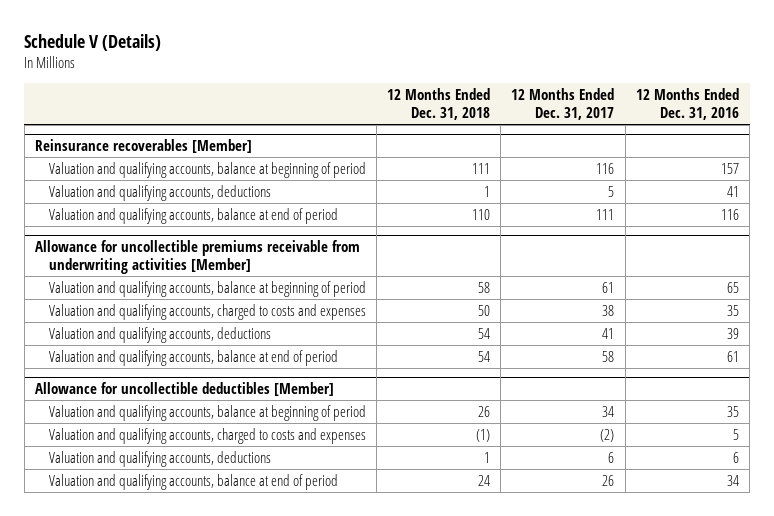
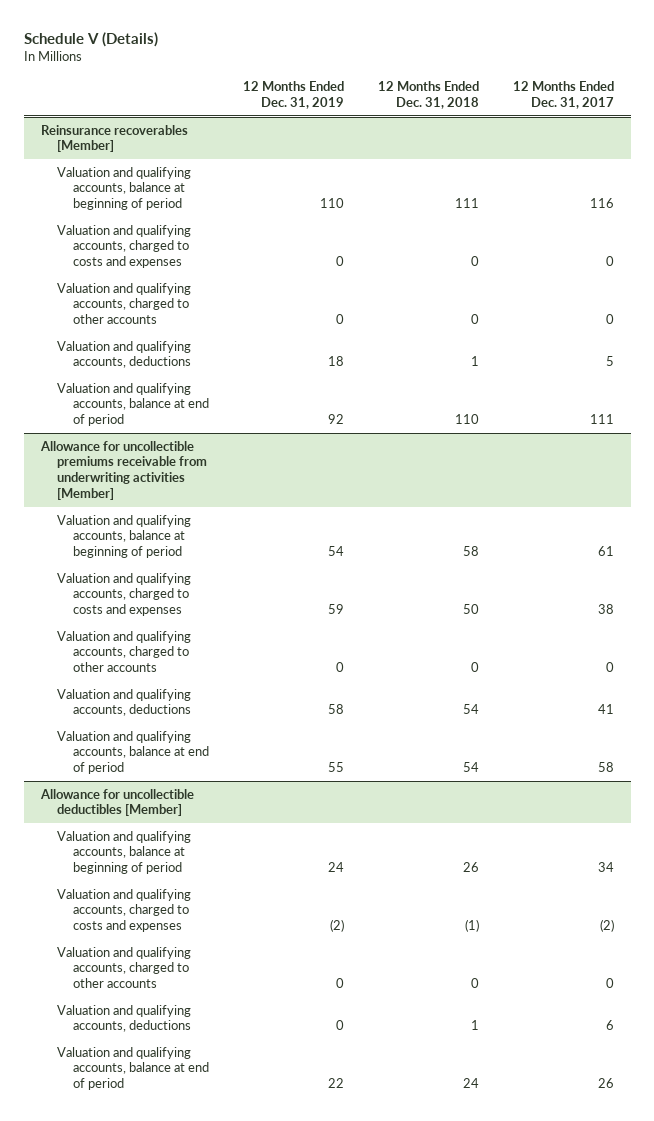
[635,88,739,121] 12 Months Ended Dec. 31, 2016 -> none
none -> [242,81,344,110] 12 Months Ended Dec. 31, 2019
none -> [56,224,191,269] Valuation and qualifying accounts, charged to costs and expenses
none -> [56,282,191,325] Valuation and qualifying accounts, charged to other accounts
none -> [56,630,191,673] Valuation and qualifying accounts, charged to other accounts
none -> [56,946,191,989] Valuation and qualifying accounts, charged to other accounts

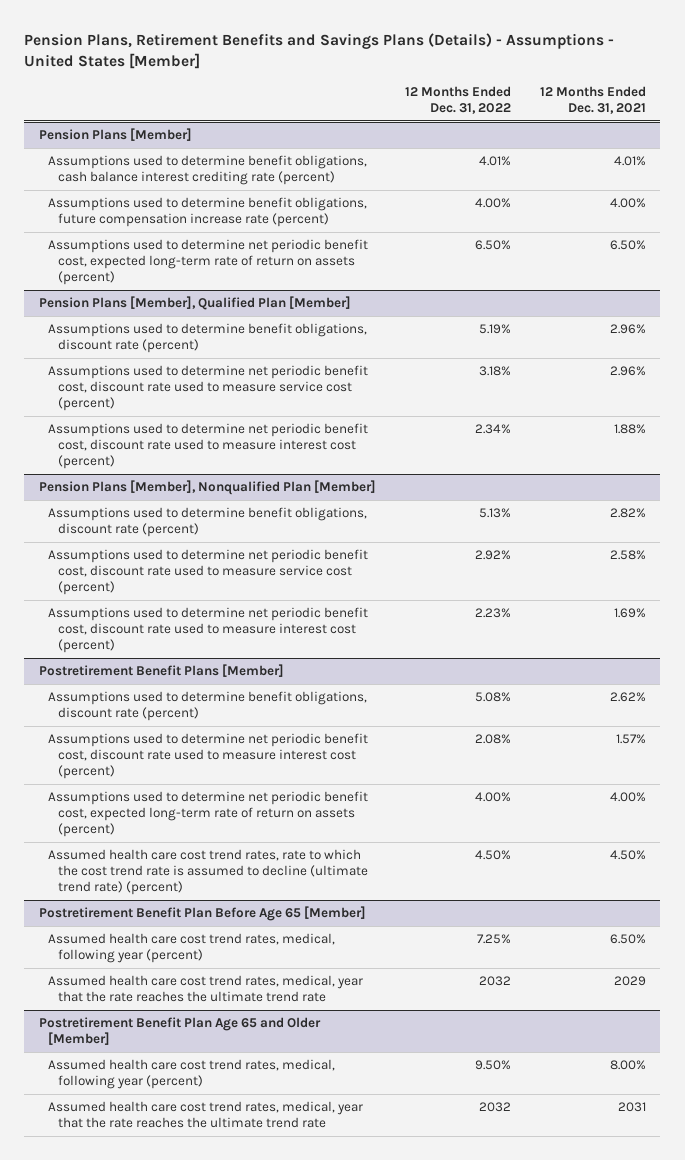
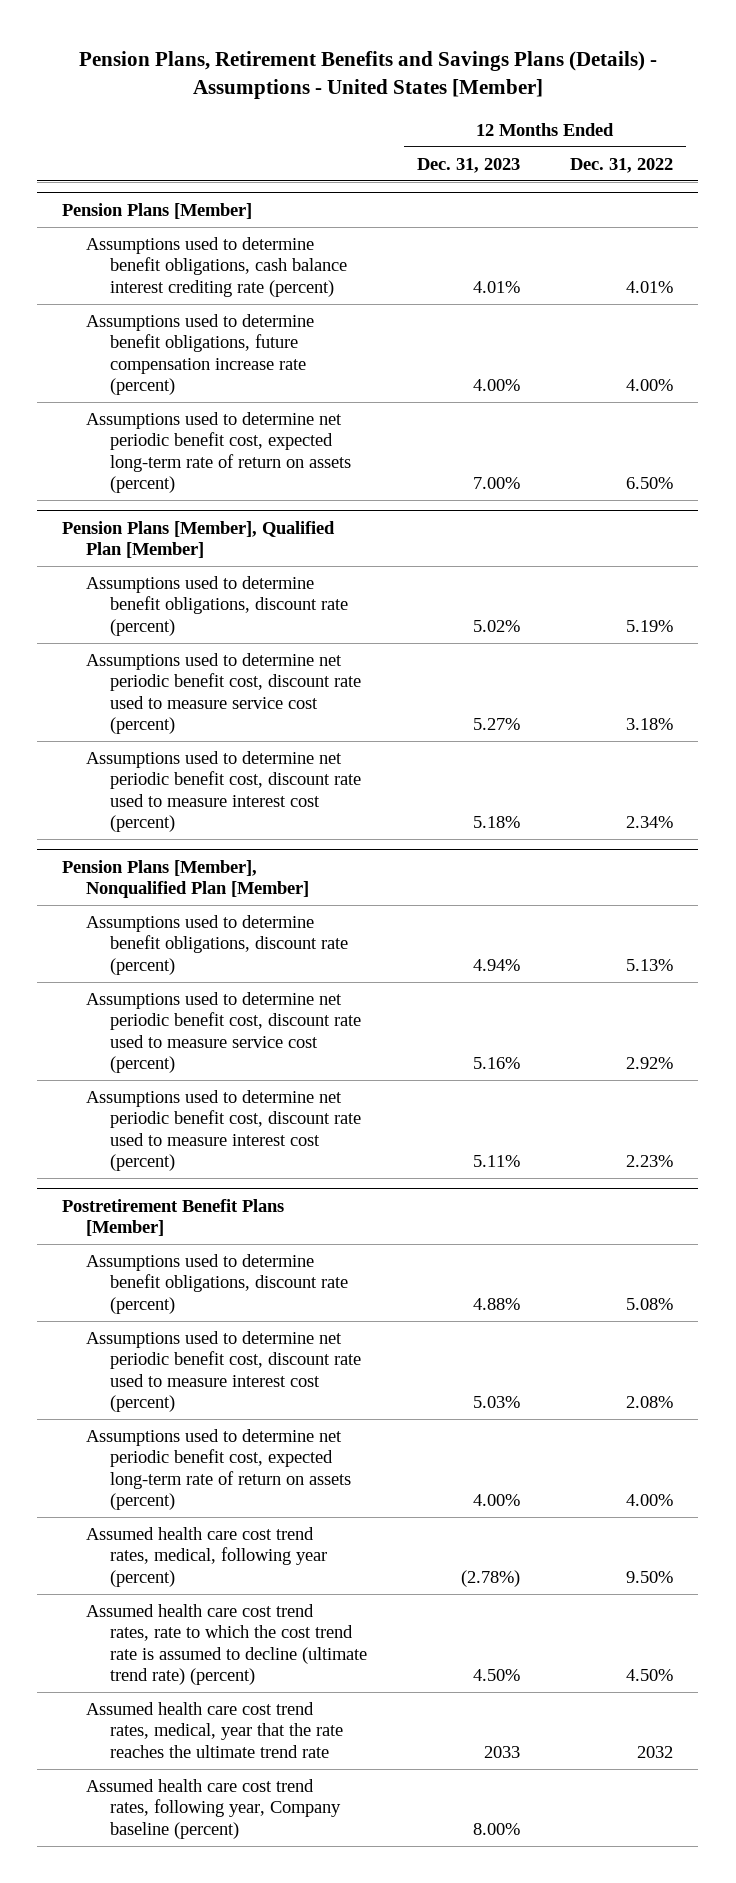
[539,86,646,115] 12 Months Ended Dec. 31, 2021 -> none
none -> [416,157,520,173] Dec. 31, 2023
[38,906,366,922] Postretirement Benefit Plan Before Age 65 [Member] -> none
[48,933,336,964] Assumed health care cost trend rates, medical, following year (percent) -> none
[48,975,364,1003] Assumed health care cost trend rates, medical, year that the rate reaches the ultimate trend rate -> none
[38,1017,321,1046] Postretirement Benefit Plan Age 65 and Older [Member] -> none
[48,849,368,896] Assumed health care cost trend rates, rate to which the cost trend rate is assumed to decline (ultimate trend rate) (percent) -> [86,1603,367,1686] Assumed health care cost trend rates, rate to which the cost trend rate is assumed to decline (ultimate trend rate) (percent)
none -> [86,1778,341,1839] Assumed health care cost trend rates, following year, Company baseline (percent)

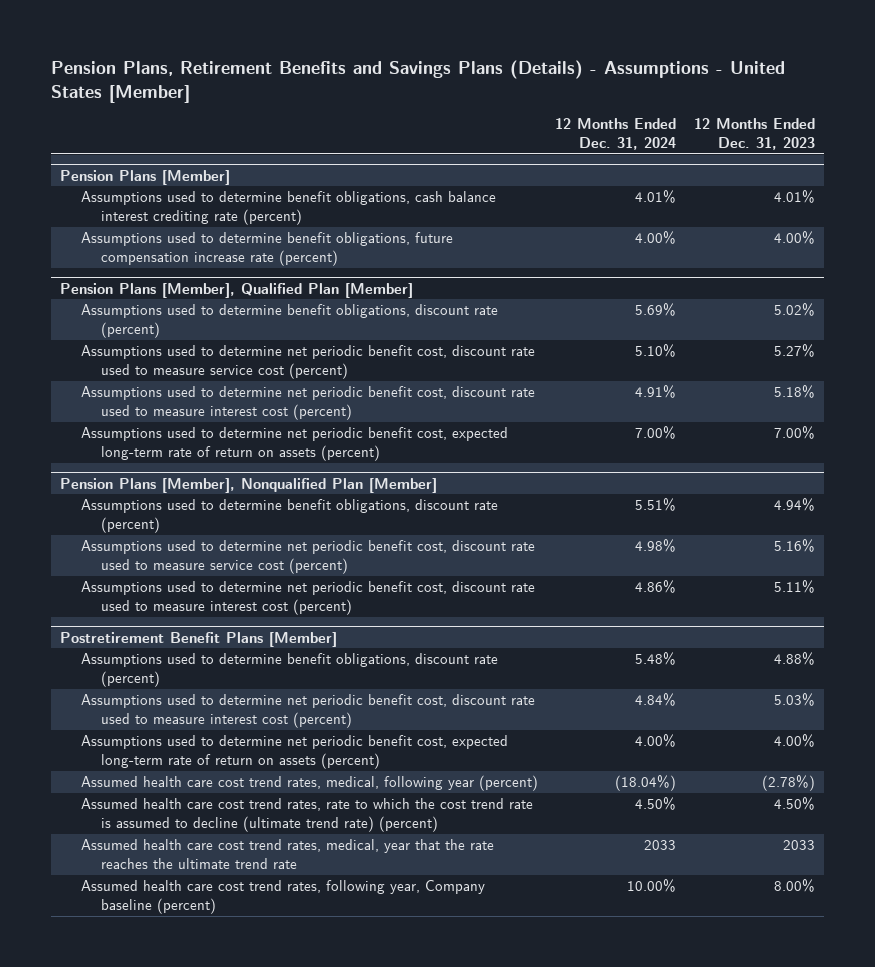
[570,157,674,173] Dec. 31, 2022 -> none
none -> [555,118,677,150] 12 Months Ended Dec. 31, 2024
[86,411,351,494] Assumptions used to determine net periodic benefit cost, expected long-term rate of return on assets (percent) -> none
none -> [80,427,508,461] Assumptions used to determine net periodic benefit cost, expected long-term rate of return on assets (percent)

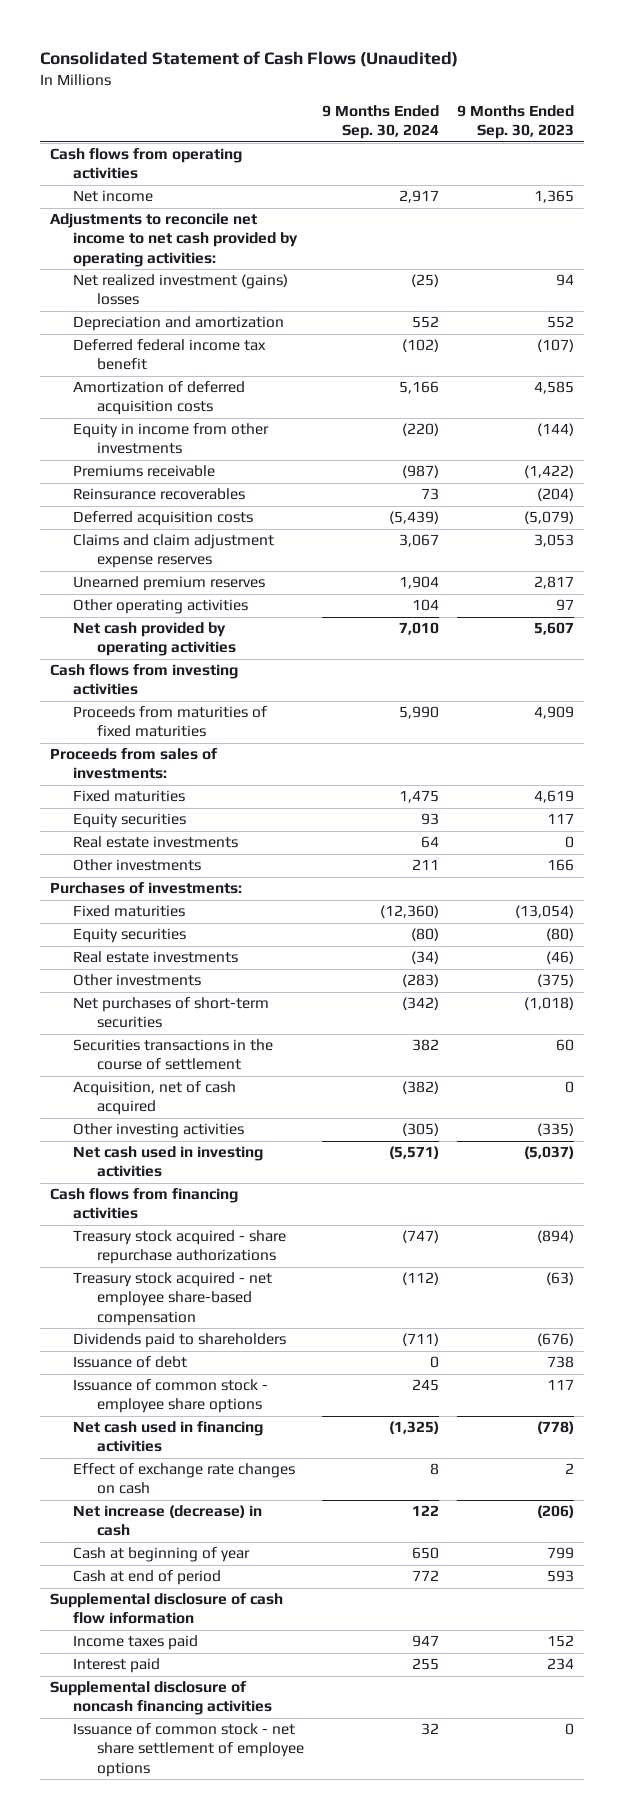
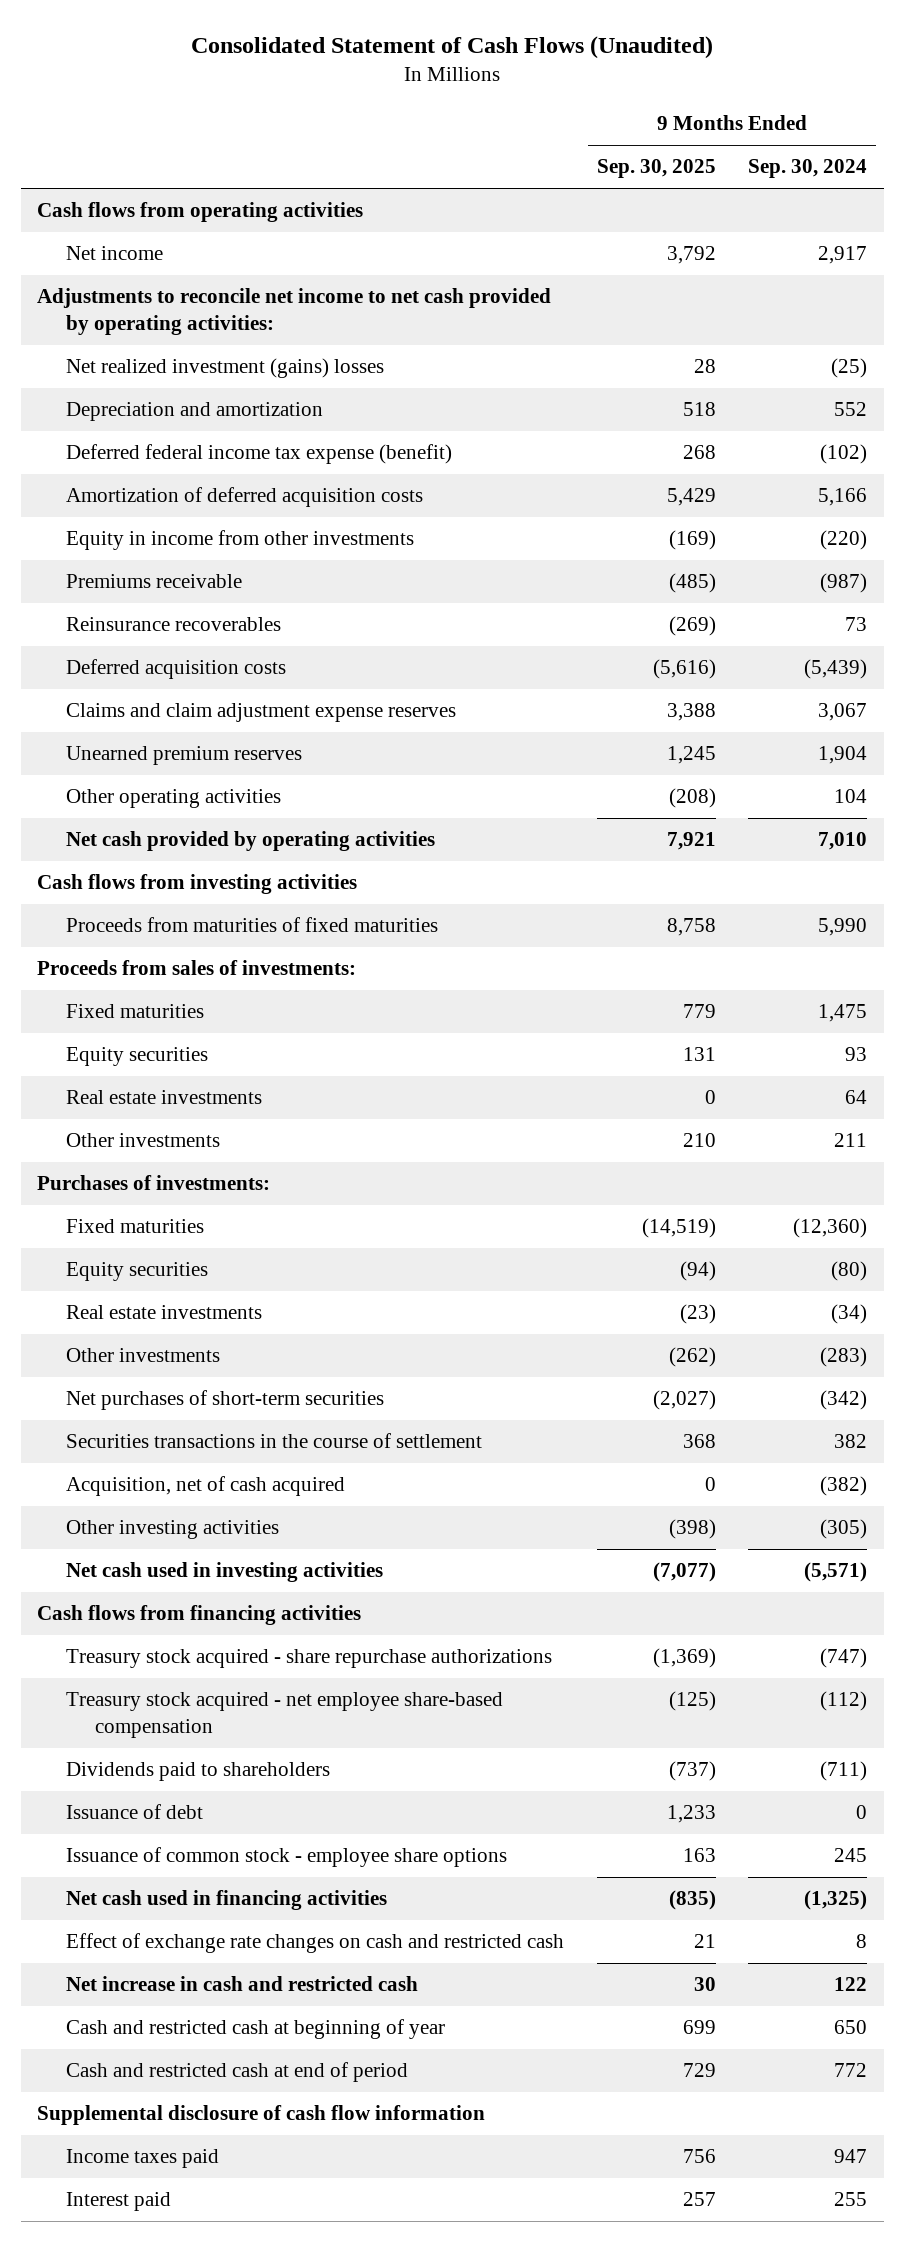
[457,105,575,140] 9 Months Ended Sep. 30, 2023 -> none
none -> [596,159,716,179] Sep. 30, 2025
[73,339,267,371] Deferred federal income tax benefit -> [65,444,452,465] Deferred federal income tax expense (benefit)
[73,1463,296,1495] Effect of exchange rate changes on cash -> [65,1933,564,1954] Effect of exchange rate changes on cash and restricted cash
[73,1505,263,1537] Net increase (decrease) in cash -> [65,1976,418,1992] Net increase in cash and restricted cash
[73,1547,251,1563] Cash at beginning of year -> [65,2019,445,2040] Cash and restricted cash at beginning of year
[73,1570,222,1586] Cash at end of period -> [65,2062,408,2083] Cash and restricted cash at end of period
[49,1681,273,1716] Supplemental disclosure of noncash financing activities -> none
[73,1723,304,1777] Issuance of common stock - net share settlement of employee options -> none

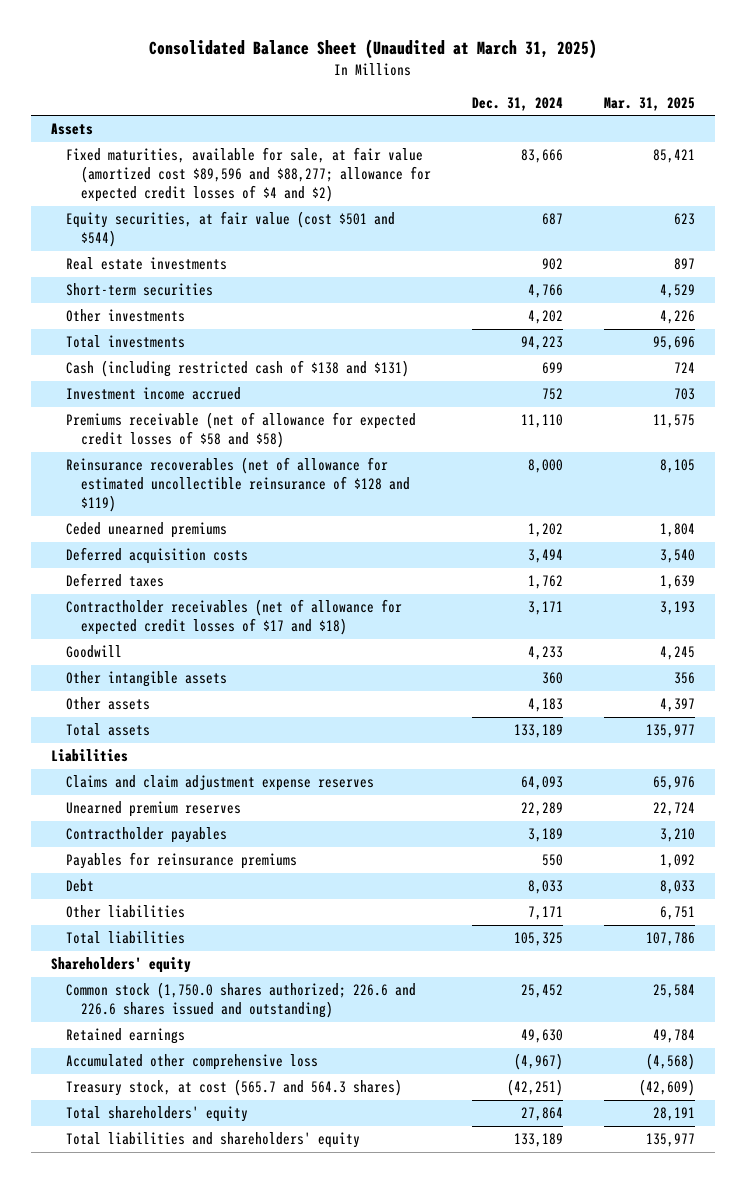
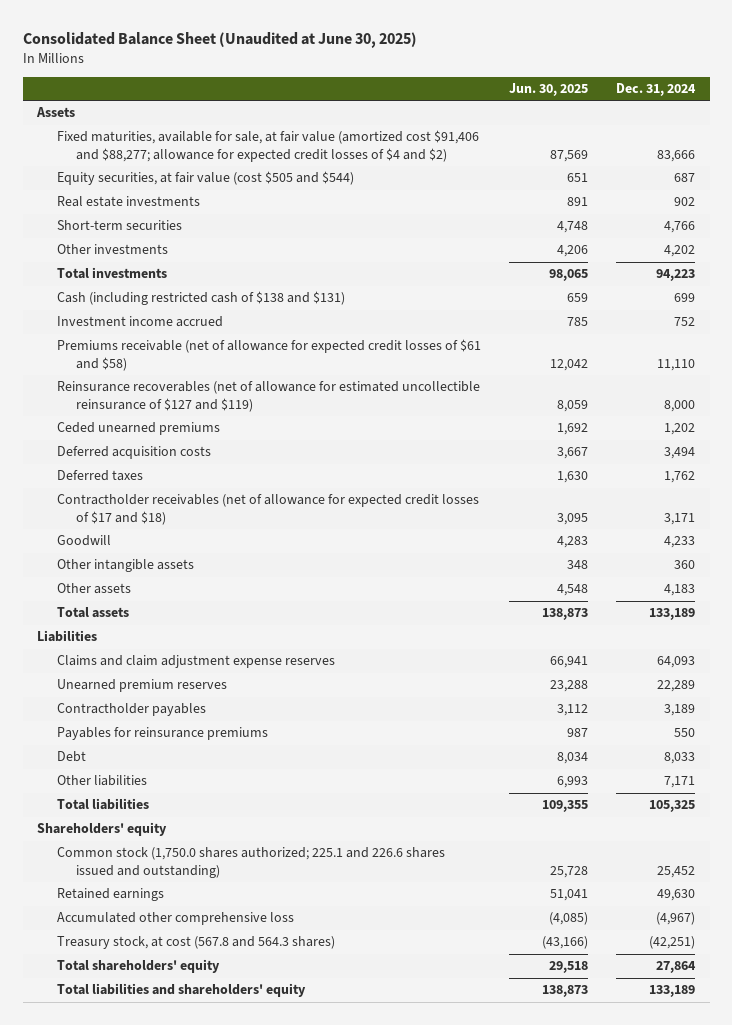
[149,39,598,60] Consolidated Balance Sheet (Unaudited at March 31, 2025) -> [22,32,417,49] Consolidated Balance Sheet (Unaudited at June 30, 2025)
[603,96,695,111] Mar. 31, 2025 -> none
none -> [508,83,588,97] Jun. 30, 2025
[66,147,431,203] Fixed maturities, available for sale, at fair value (amortized cost $89,596 and $88,277; allowance for expected credit losses of $4 and $2) -> [56,130,479,162] Fixed maturities, available for sale, at fair value (amortized cost $91,406 and $88,277; allowance for expected credit losses of $4 and $2)
[66,211,396,248] Equity securities, at fair value (cost $501 and $544) -> [56,171,354,186] Equity securities, at fair value (cost $505 and $544)
[66,412,417,449] Premiums receivable (net of allowance for expected credit losses of $58 and $58) -> [56,339,481,371] Premiums receivable (net of allowance for expected credit losses of $61 and $58)
[66,457,410,513] Reinsurance recoverables (net of allowance for estimated uncollectible reinsurance of $128 and $119) -> [56,381,480,412] Reinsurance recoverables (net of allowance for estimated uncollectible reinsurance of $127 and $119)
[66,982,417,1019] Common stock (1,750.0 shares authorized; 226.6 and 226.6 shares issued and outstanding) -> [56,847,445,878] Common stock (1,750.0 shares authorized; 225.1 and 226.6 shares issued and outstanding)
[66,1079,403,1097] Treasury stock, at cost (565.7 and 564.3 shares) -> [56,936,335,950] Treasury stock, at cost (567.8 and 564.3 shares)

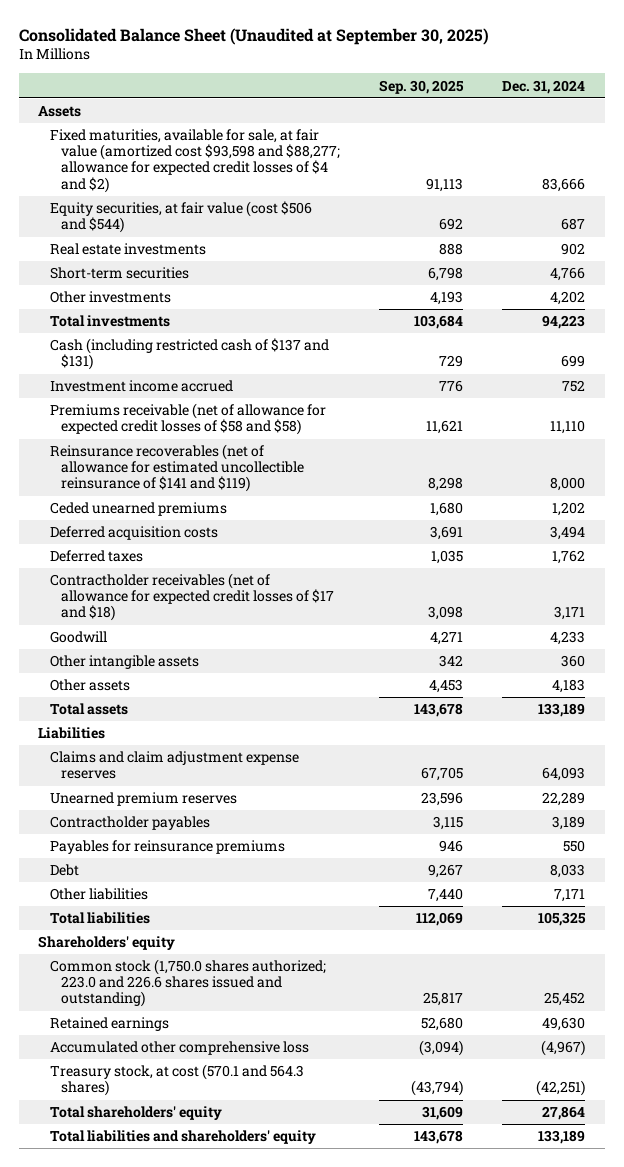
[22,32,417,49] Consolidated Balance Sheet (Unaudited at June 30, 2025) -> [18,27,489,45] Consolidated Balance Sheet (Unaudited at September 30, 2025)
[508,83,588,97] Jun. 30, 2025 -> none
none -> [379,79,465,94] Sep. 30, 2025
[56,130,479,162] Fixed maturities, available for sale, at fair value (amortized cost $91,406 and $88,277; allowance for expected credit losses of $4 and $2) -> [49,129,340,193] Fixed maturities, available for sale, at fair value (amortized cost $93,598 and $88,277; allowance for expected credit losses of $4 and $2)
[56,171,354,186] Equity securities, at fair value (cost $505 and $544) -> [49,201,312,234] Equity securities, at fair value (cost $506 and $544)
[56,291,345,306] Cash (including restricted cash of $138 and $131) -> [49,338,329,371] Cash (including restricted cash of $137 and $131)
[56,339,481,371] Premiums receivable (net of allowance for expected credit losses of $61 and $58) -> [49,403,326,436] Premiums receivable (net of allowance for expected credit losses of $58 and $58)
[56,381,480,412] Reinsurance recoverables (net of allowance for estimated uncollectible reinsurance of $127 and $119) -> [49,444,304,493] Reinsurance recoverables (net of allowance for estimated uncollectible reinsurance of $141 and $119)
[56,847,445,878] Common stock (1,750.0 shares authorized; 225.1 and 226.6 shares issued and outstanding) -> [49,959,326,1008] Common stock (1,750.0 shares authorized; 223.0 and 226.6 shares issued and outstanding)
[56,936,335,950] Treasury stock, at cost (567.8 and 564.3 shares) -> [49,1064,304,1097] Treasury stock, at cost (570.1 and 564.3 shares)

